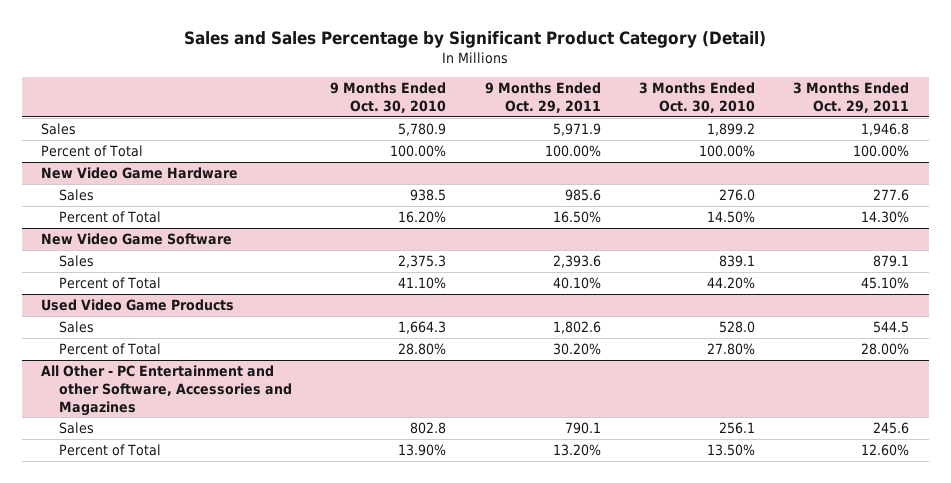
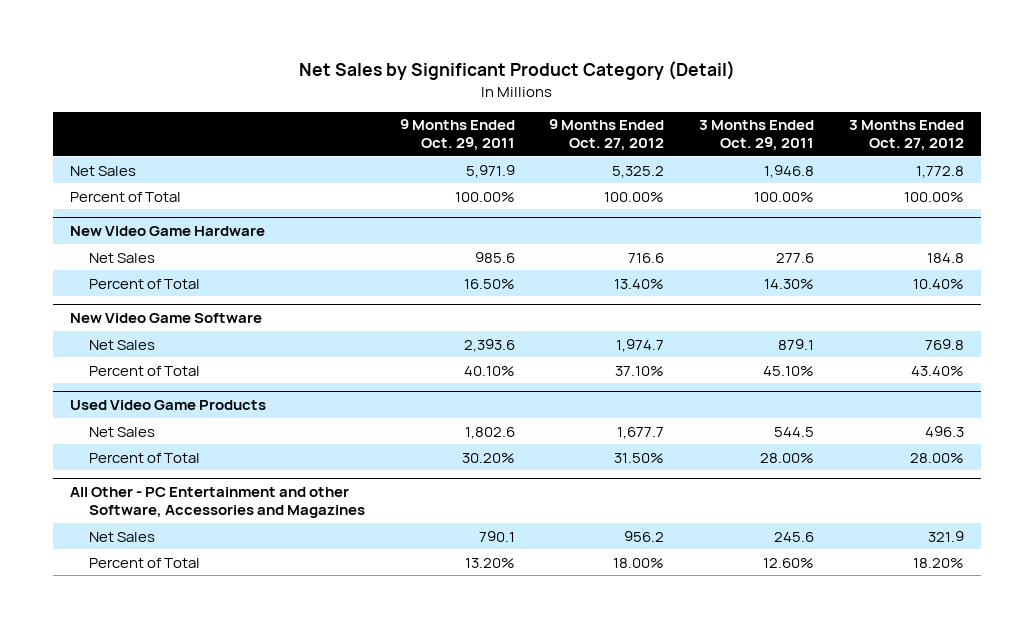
[184,30,767,48] Sales and Sales Percentage by Significant Product Category (Detail) -> [299,61,736,81] Net Sales by Significant Product Category (Detail)
[330,82,447,114] 9 Months Ended Oct. 30, 2010 -> none
[639,82,756,114] 3 Months Ended Oct. 30, 2010 -> none
none -> [549,119,665,152] 9 Months Ended Oct. 27, 2012
none -> [848,120,964,152] 3 Months Ended Oct. 27, 2012
[41,122,77,135] Sales -> [70,165,137,176] Net Sales
[58,188,94,201] Sales -> [88,252,155,263] Net Sales
[58,254,94,267] Sales -> [88,339,155,350] Net Sales
[58,320,94,333] Sales -> [88,426,155,437] Net Sales
[58,421,94,434] Sales -> [88,531,155,542] Net Sales

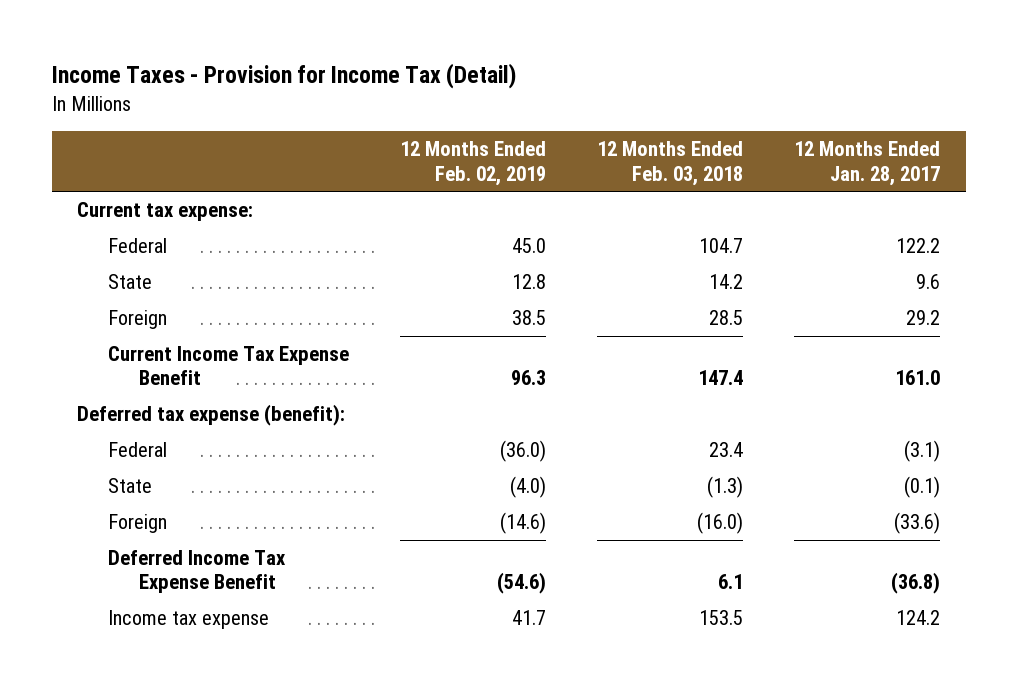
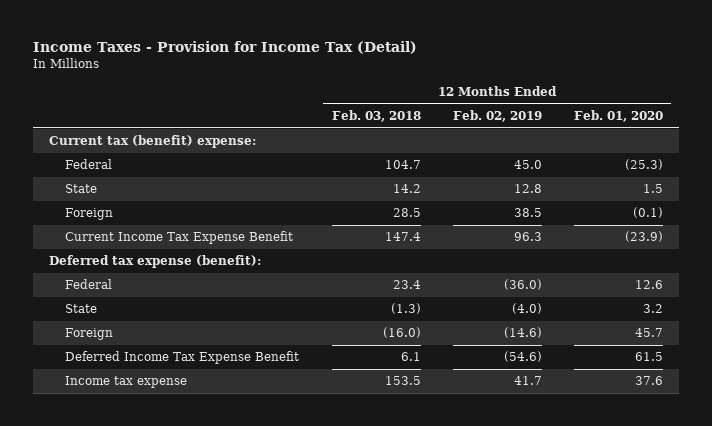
[794,141,941,186] 12 Months Ended Jan. 28, 2017 -> none
none -> [574,110,664,123] Feb. 01, 2020
[77,202,254,222] Current tax expense: -> [49,135,257,149] Current tax (benefit) expense:

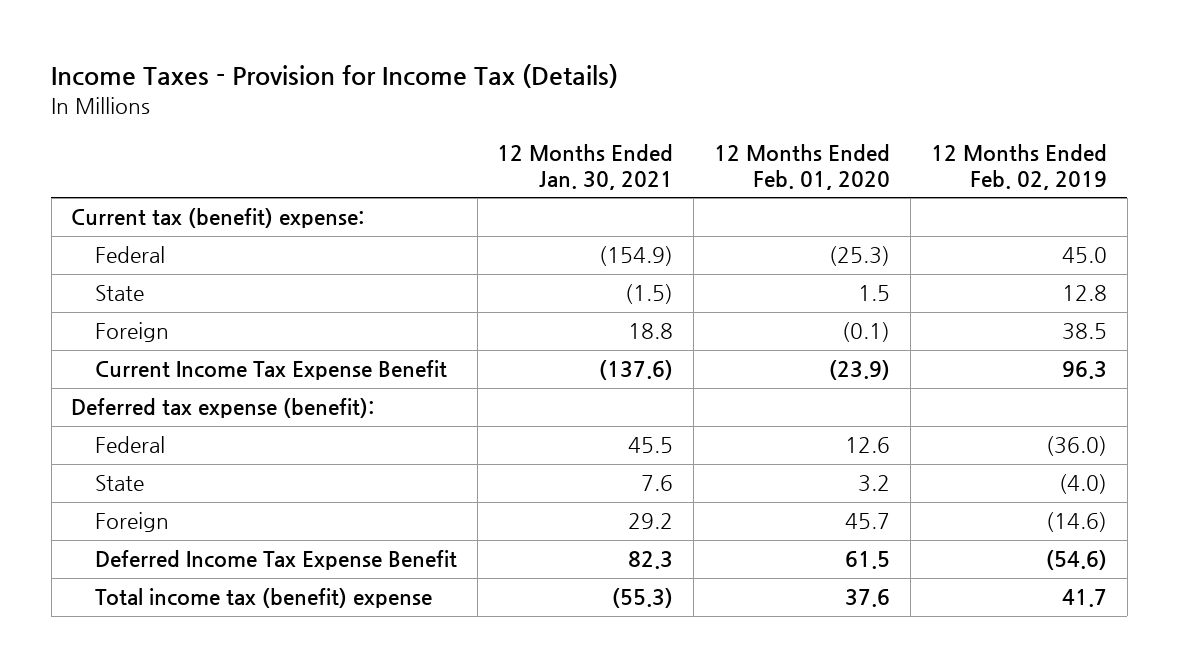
[33,40,418,54] Income Taxes - Provision for Income Tax (Detail) -> [51,64,619,89] Income Taxes - Provision for Income Tax (Details)
[331,110,421,123] Feb. 03, 2018 -> none
none -> [497,144,674,190] 12 Months Ended Jan. 30, 2021
[65,376,188,389] Income tax expense -> [94,588,432,609] Total income tax (benefit) expense

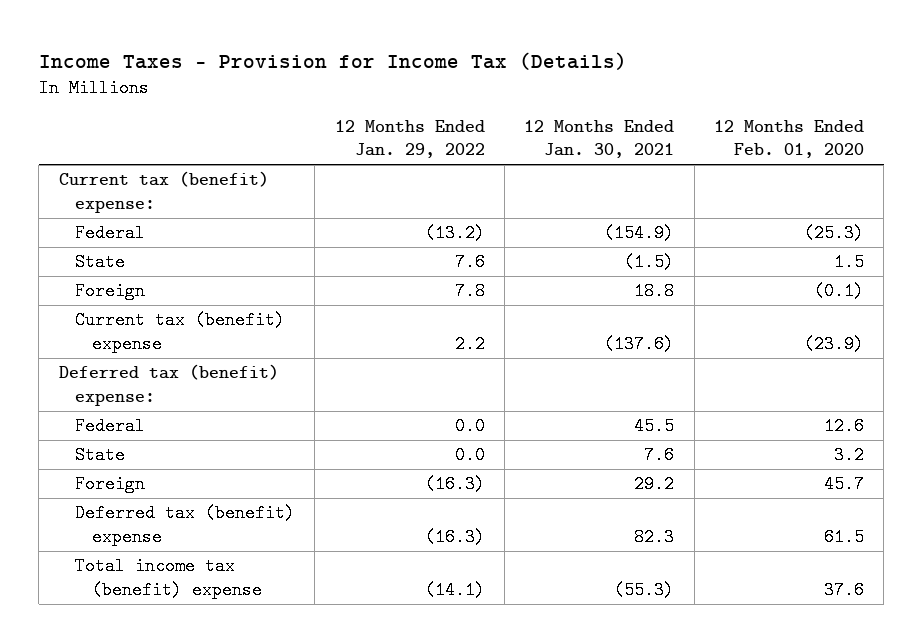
[930,144,1107,190] 12 Months Ended Feb. 02, 2019 -> none
none -> [334,119,485,159] 12 Months Ended Jan. 29, 2022
[94,360,447,381] Current Income Tax Expense Benefit -> [75,311,286,353] Current tax (benefit) expense
[71,398,375,419] Deferred tax expense (benefit): -> [58,364,279,406] Deferred tax (benefit) expense:
[94,550,457,571] Deferred Income Tax Expense Benefit -> [75,504,296,546] Deferred tax (benefit) expense

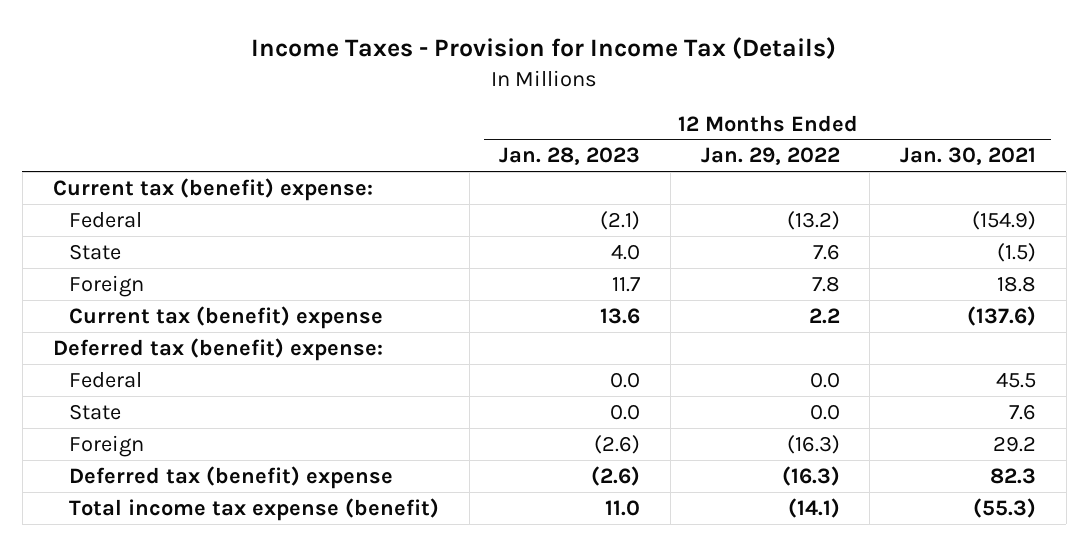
[714,119,865,159] 12 Months Ended Feb. 01, 2020 -> none
none -> [499,147,641,166] Jan. 28, 2023
[75,557,262,599] Total income tax (benefit) expense -> [68,497,439,521] Total income tax expense (benefit)

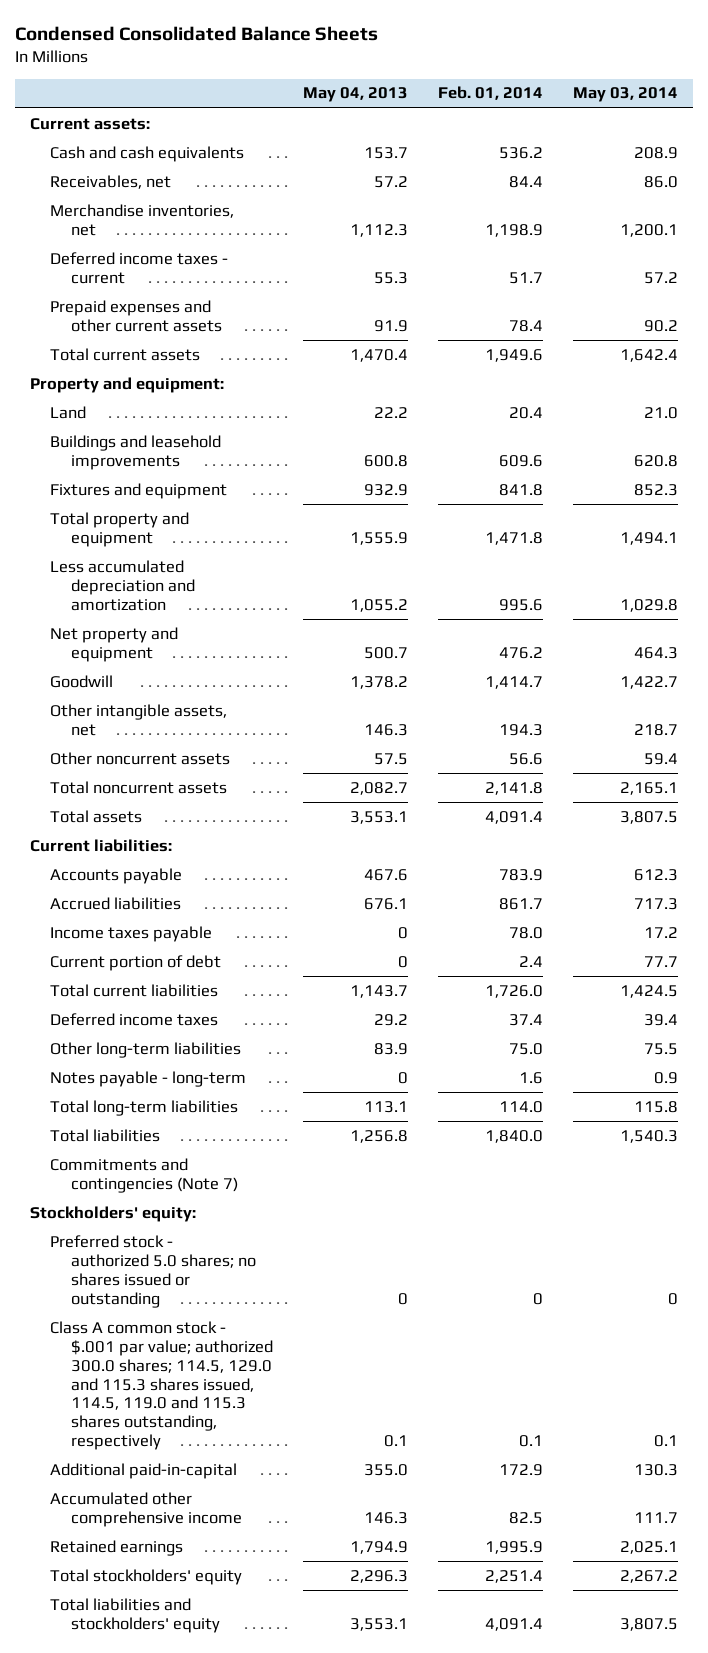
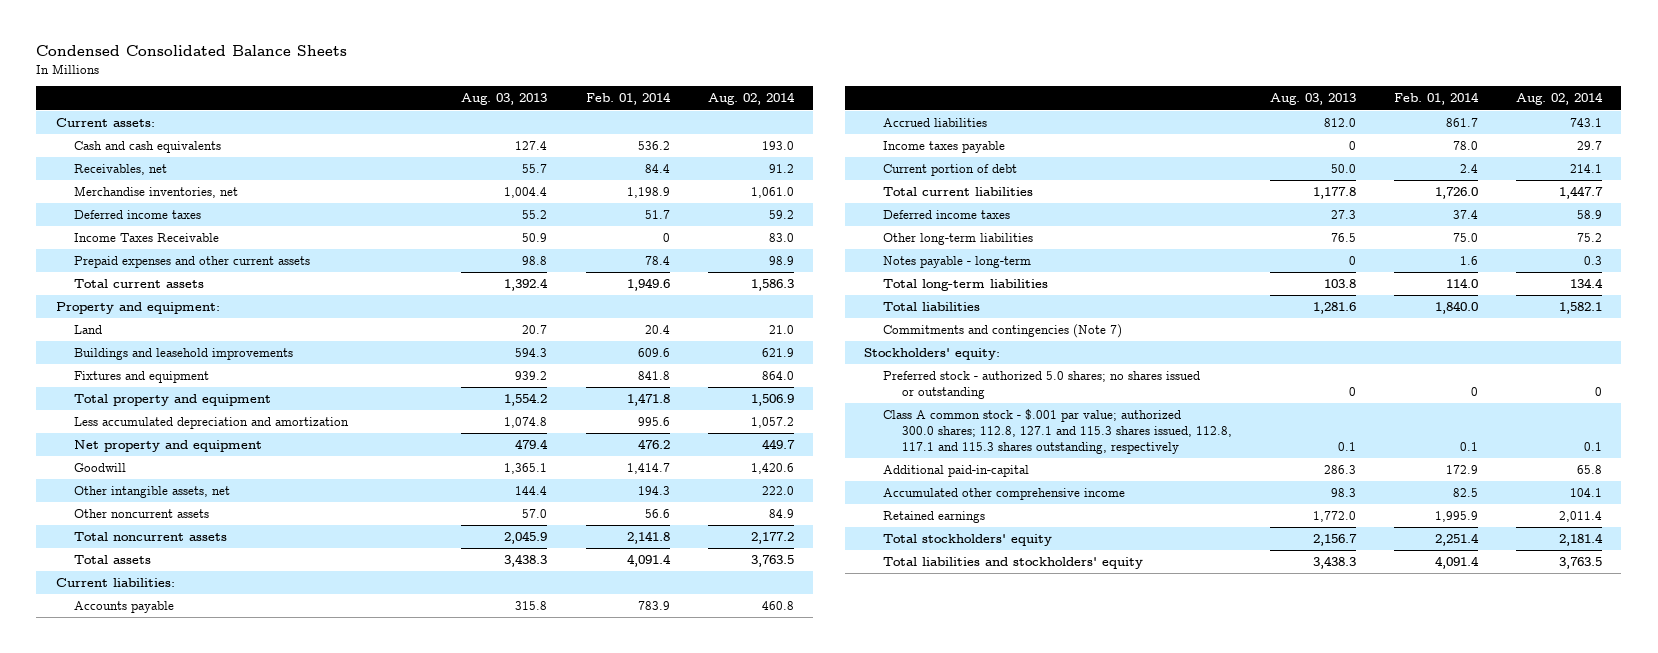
[303,87,409,103] May 04, 2013 -> none
[573,87,679,103] May 03, 2014 -> none
none -> [461,93,548,106] Aug. 03, 2013
none -> [707,92,795,106] Aug. 02, 2014
[50,251,229,284] Deferred income taxes - current -> [74,210,202,220] Deferred income taxes
none -> [74,233,220,243] Income Taxes Receivable
[50,1320,273,1451] Class A common stock - $.001 par value; authorized 300.0 shares; 114.5, 129.0 and 115.3 shares issued, 114.5, 119.0 and 115.3 shares outstanding, respectively -> [882,409,1232,454] Class A common stock - $.001 par value; authorized 300.0 shares; 112.8, 127.1 and 115.3 shares issued, 112.8, 117.1 and 115.3 shares outstanding, respectively

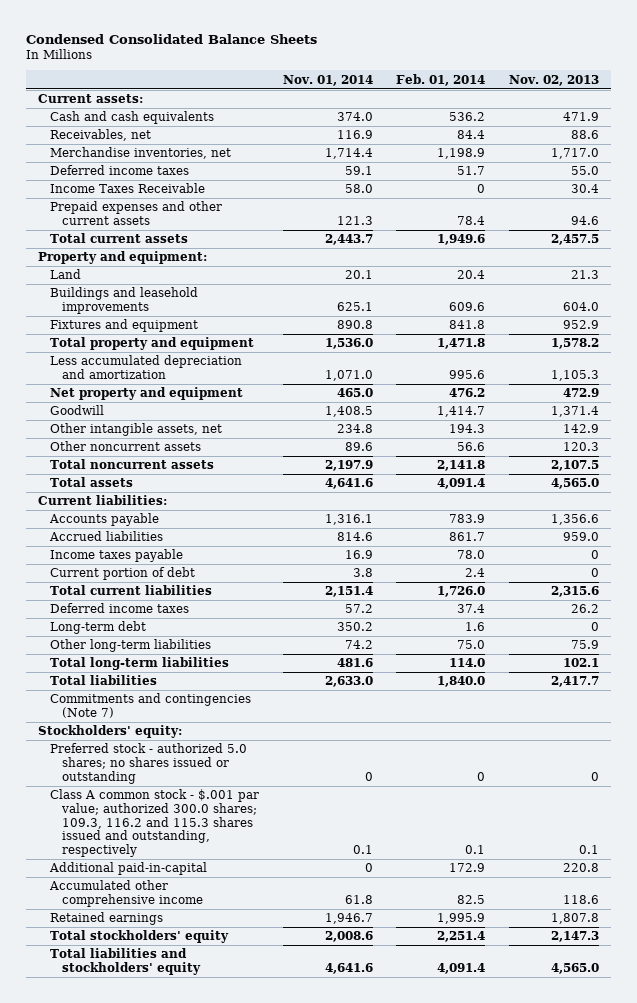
[461,93,548,106] Aug. 03, 2013 -> none
[707,92,795,106] Aug. 02, 2014 -> none
none -> [282,74,373,86] Nov. 01, 2014
none -> [508,74,599,86] Nov. 02, 2013
none -> [49,621,146,635] Long-term debt
[882,256,1031,269] Notes payable - long-term -> none
[882,409,1232,454] Class A common stock - $.001 par value; authorized 300.0 shares; 112.8, 127.1 and 115.3 shares issued, 112.8, 117.1 and 115.3 shares outstanding, respectively -> [49,789,259,857] Class A common stock - $.001 par value; authorized 300.0 shares; 109.3, 116.2 and 115.3 shares issued and outstanding, respectively

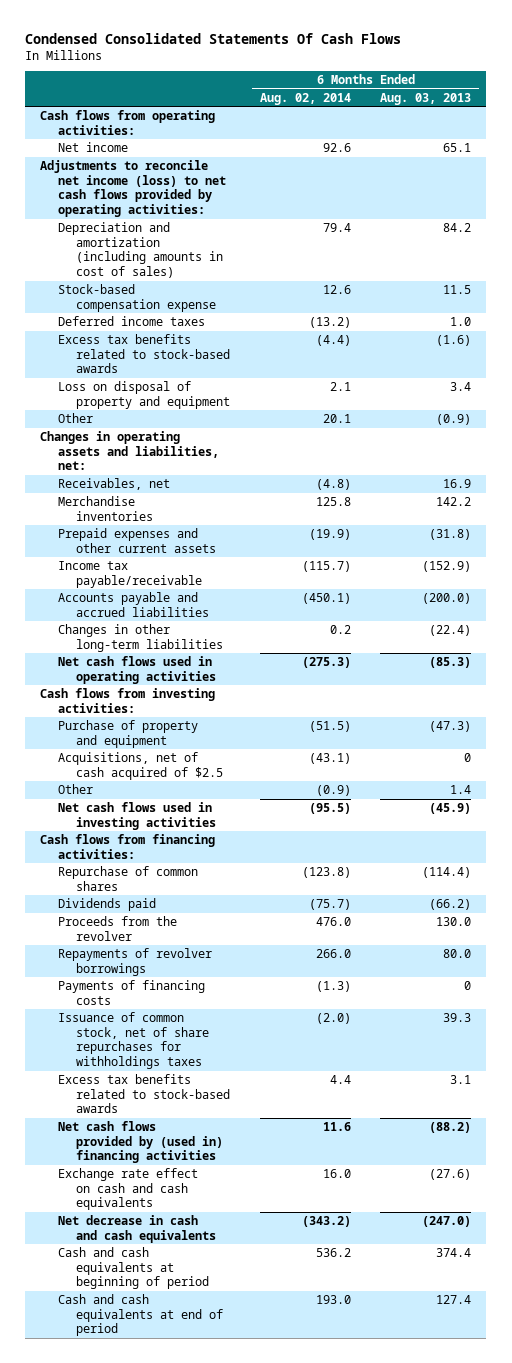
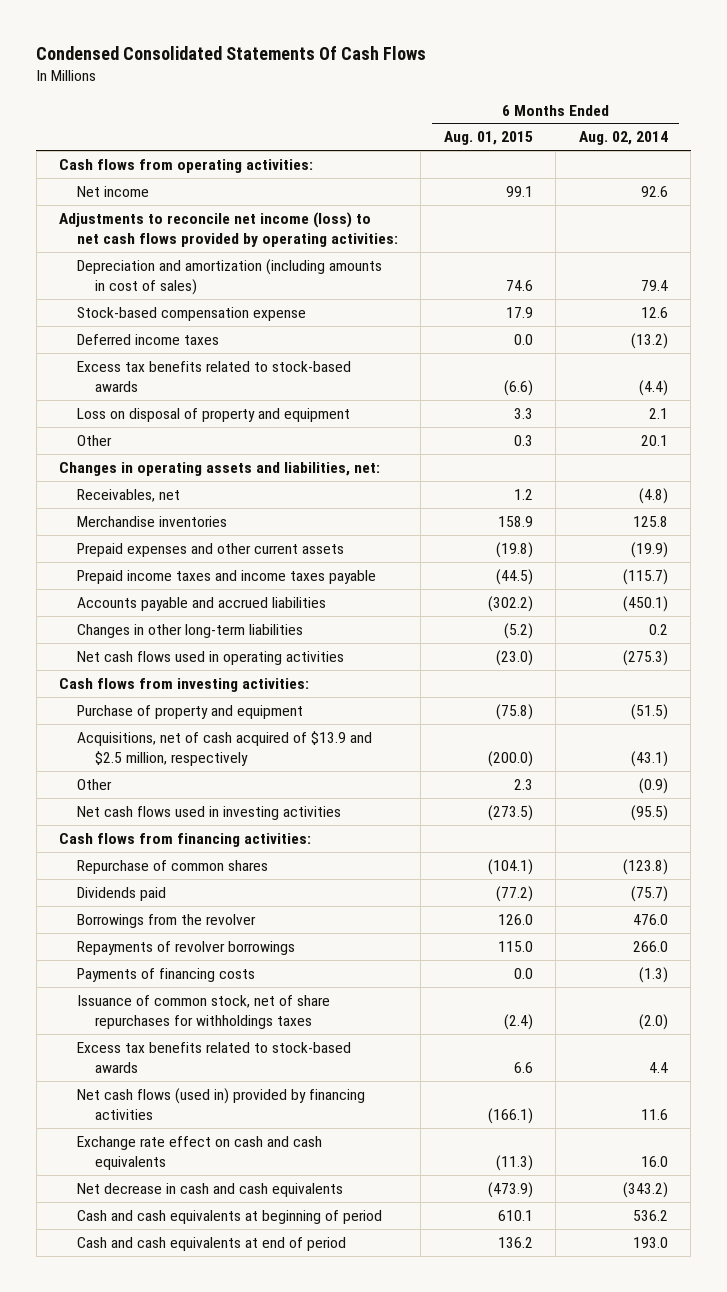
[380,92,472,105] Aug. 03, 2013 -> none
none -> [443,131,533,146] Aug. 01, 2015
[58,560,203,588] Income tax payable/receivable -> [76,569,376,584] Prepaid income taxes and income taxes payable
[58,751,224,780] Acquisitions, net of cash acquired of $2.5 -> [76,730,372,766] Acquisitions, net of cash acquired of $13.9 and $2.5 million, respectively
[58,915,178,941] Proceeds from the revolver -> [76,913,256,928] Borrowings from the revolver
[58,1120,224,1164] Net cash flows provided by (used in) financing activities -> [76,1087,365,1120] Net cash flows (used in) provided by financing activities

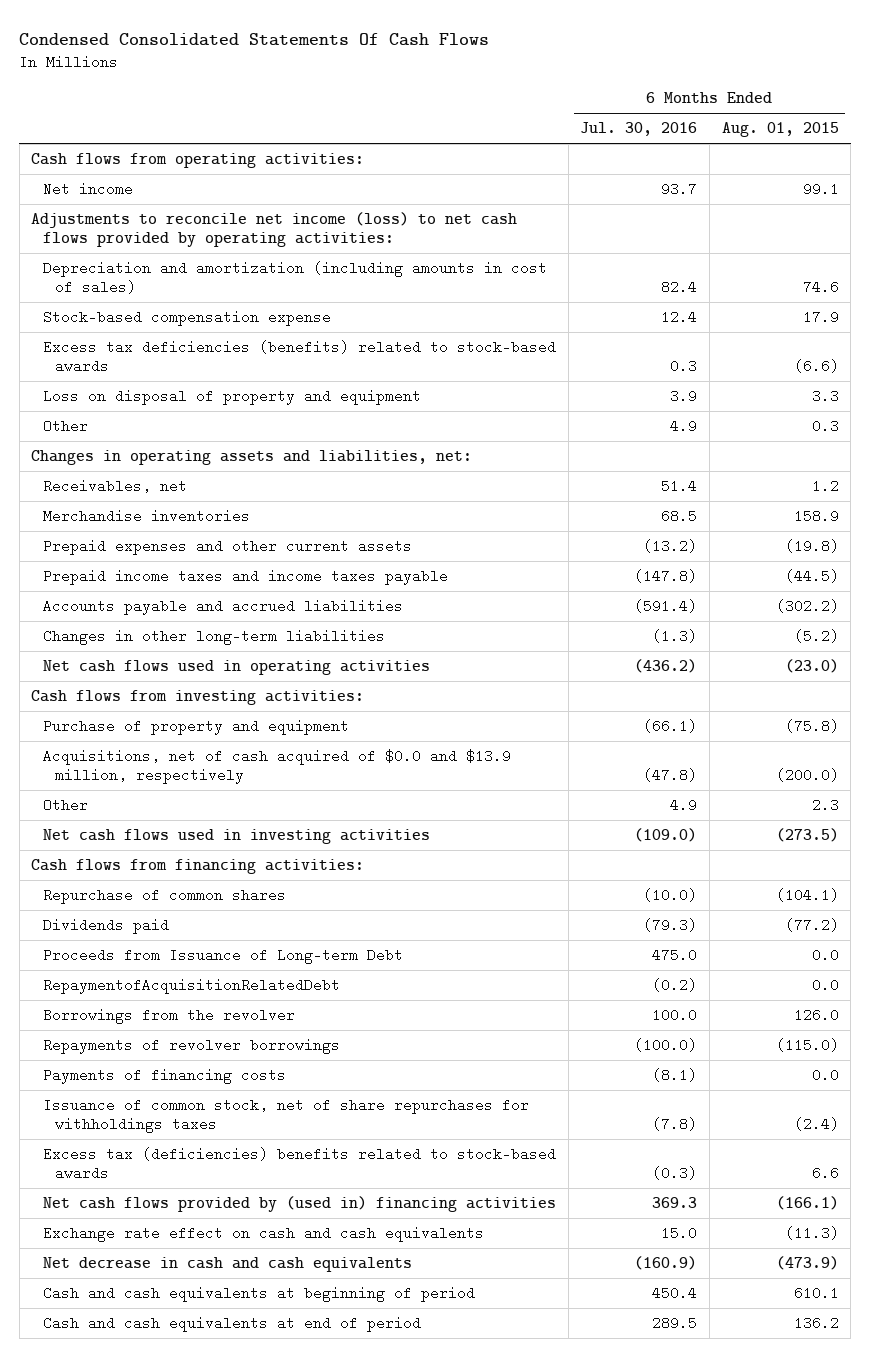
[578,131,668,146] Aug. 02, 2014 -> none
none -> [580,122,698,137] Jul. 30, 2016
[76,333,219,345] Deferred income taxes -> none
[76,360,351,392] Excess tax benefits related to stock-based awards -> [43,340,557,374] Excess tax deficiencies (benefits) related to stock-based awards
[76,730,372,766] Acquisitions, net of cash acquired of $13.9 and $2.5 million, respectively -> [43,749,512,785] Acquisitions, net of cash acquired of $0.0 and $13.9 million, respectively
none -> [43,948,404,965] Proceeds from Issuance of Long-term Debt
none -> [43,978,341,995] RepaymentofAcquisitionRelatedDebt
[497,940,533,952] 115.0 -> [775,1038,839,1053] (115.0)
[76,1041,351,1073] Excess tax benefits related to stock-based awards -> [43,1147,557,1181] Excess tax (deficiencies) benefits related to stock-based awards
[76,1087,365,1120] Net cash flows (used in) provided by financing activities -> [43,1196,557,1213] Net cash flows provided by (used in) financing activities

